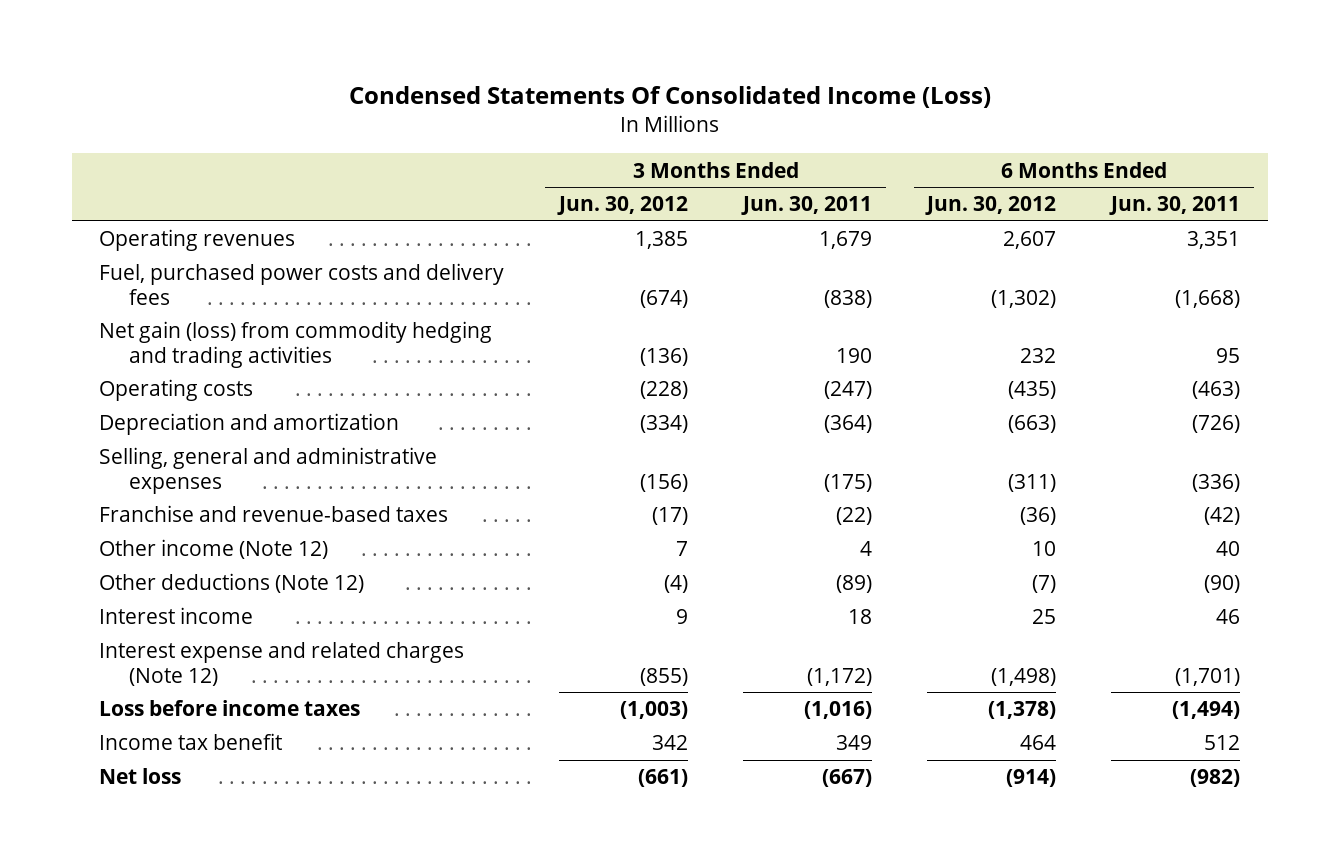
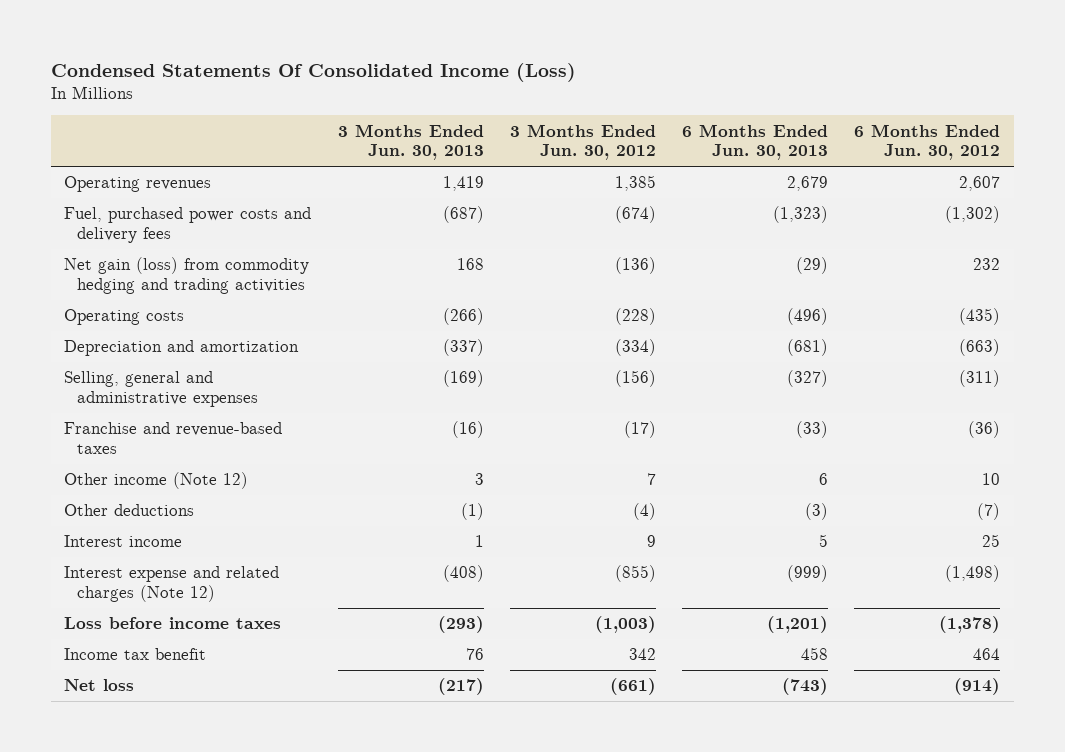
[741,196,873,216] Jun. 30, 2011 -> none
[1109,196,1241,216] Jun. 30, 2011 -> none
none -> [337,123,484,161] 3 Months Ended Jun. 30, 2013
none -> [682,123,829,161] 6 Months Ended Jun. 30, 2013
[99,573,365,594] Other deductions (Note 12) -> [64,504,195,517] Other deductions

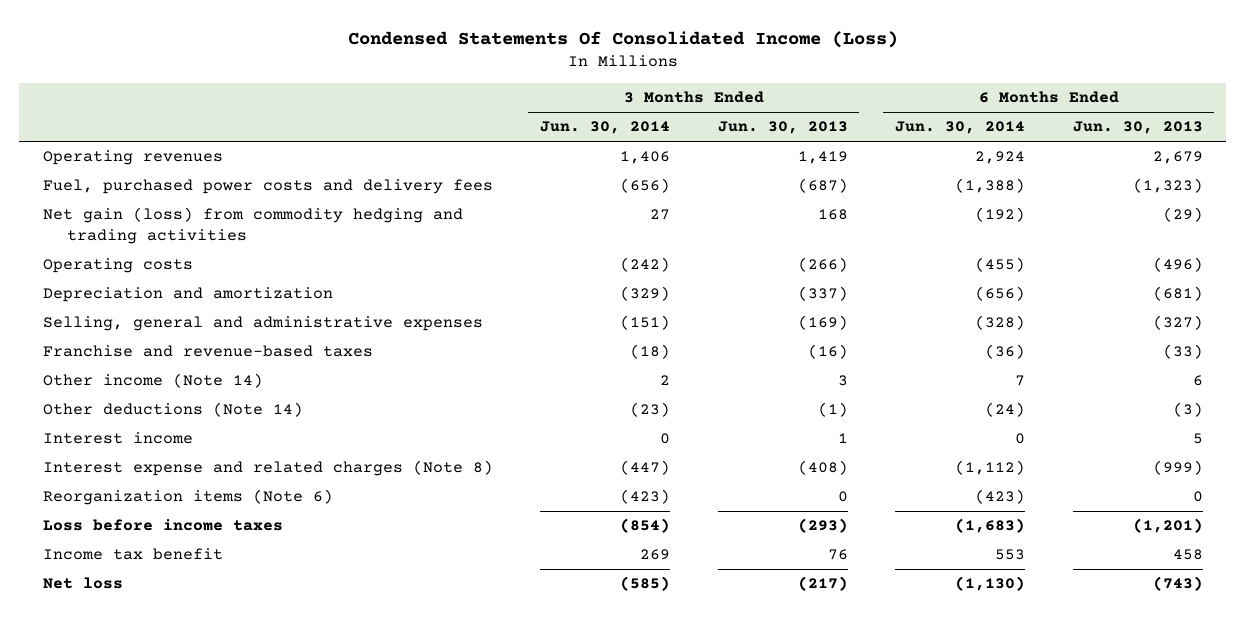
[509,123,656,161] 3 Months Ended Jun. 30, 2012 -> none
[854,123,1001,161] 6 Months Ended Jun. 30, 2012 -> none
none -> [540,121,671,135] Jun. 30, 2014
none -> [895,121,1026,135] Jun. 30, 2014
[64,472,249,490] Other income (Note 12) -> [42,373,263,389] Other income (Note 14)
[64,504,195,517] Other deductions -> [42,402,303,418] Other deductions (Note 14)
[64,566,280,602] Interest expense and related charges (Note 12) -> [42,460,493,477] Interest expense and related charges (Note 8)
none -> [42,489,333,506] Reorganization items (Note 6)

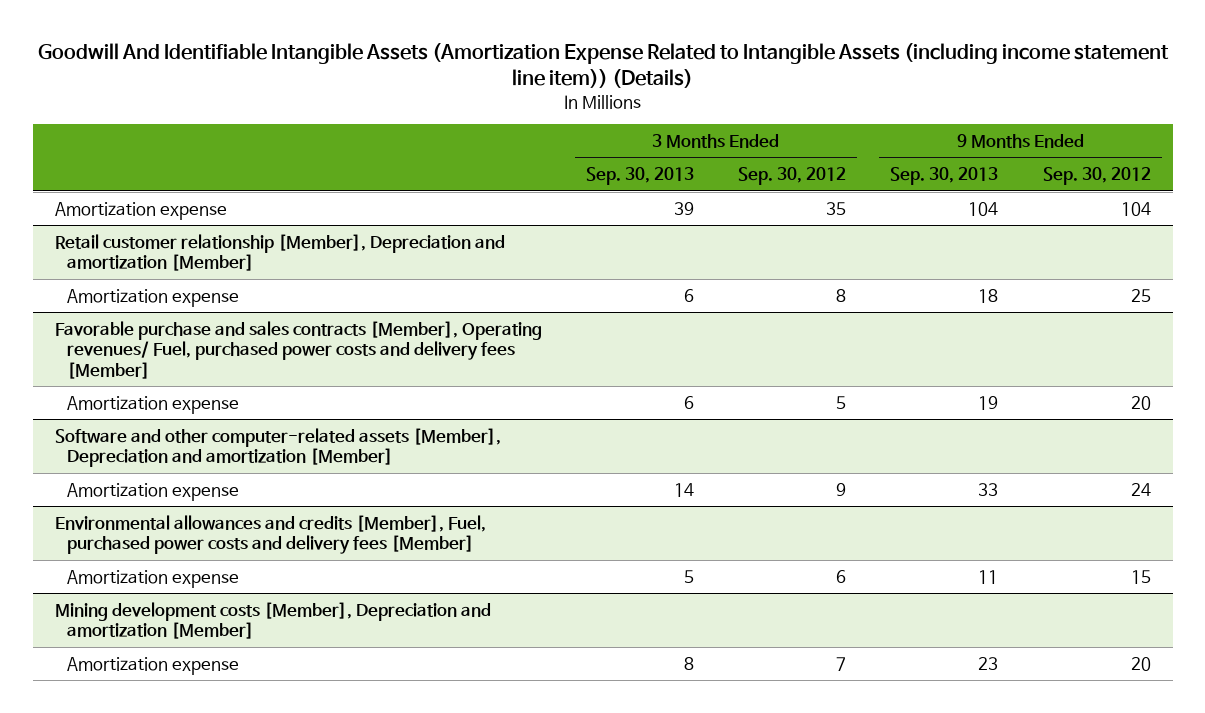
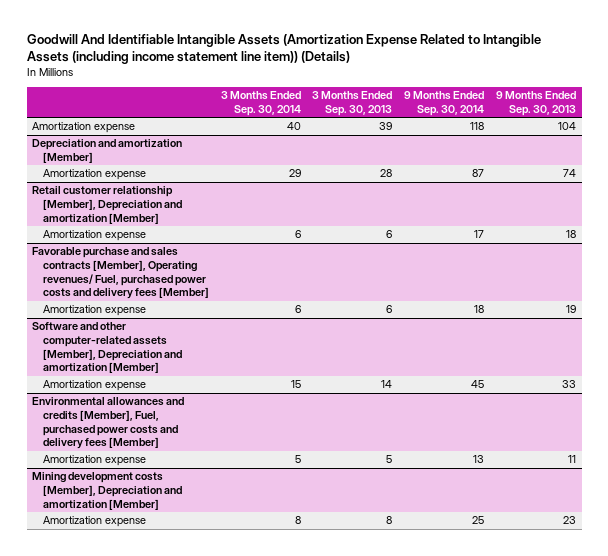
[738,167,847,186] Sep. 30, 2012 -> none
[1042,167,1151,186] Sep. 30, 2012 -> none
none -> [220,91,301,117] 3 Months Ended Sep. 30, 2014
none -> [404,91,485,117] 9 Months Ended Sep. 30, 2014
none -> [32,139,183,164] Depreciation and amortization [Member]
none -> [42,169,146,181] Amortization expense

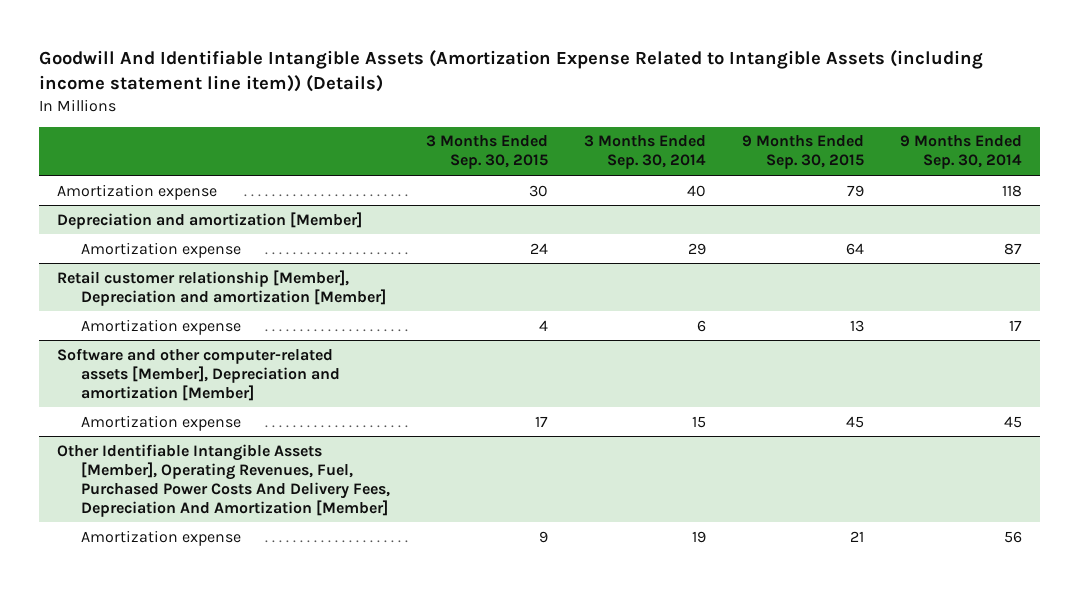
[312,91,393,117] 3 Months Ended Sep. 30, 2013 -> none
[495,91,576,117] 9 Months Ended Sep. 30, 2013 -> none
none -> [425,135,548,170] 3 Months Ended Sep. 30, 2015
none -> [741,135,864,170] 9 Months Ended Sep. 30, 2015
[32,247,209,300] Favorable purchase and sales contracts [Member], Operating revenues/ Fuel, purchased power costs and delivery fees [Member] -> none
[42,305,146,317] Amortization expense -> none
[32,397,185,450] Environmental allowances and credits [Member], Fuel, purchased power costs and delivery fees [Member] -> none
[32,472,182,510] Mining development costs [Member], Depreciation and amortization [Member] -> none
[42,516,146,528] Amortization expense -> none
none -> [57,443,390,517] Other Identifiable Intangible Assets [Member], Operating Revenues, Fuel, Purchased Power Costs And Delivery Fees, Depreciation And Amortization [Member]
[294,455,301,464] 5 -> [691,530,706,543] 19
[473,455,485,464] 13 -> [1003,530,1022,543] 56

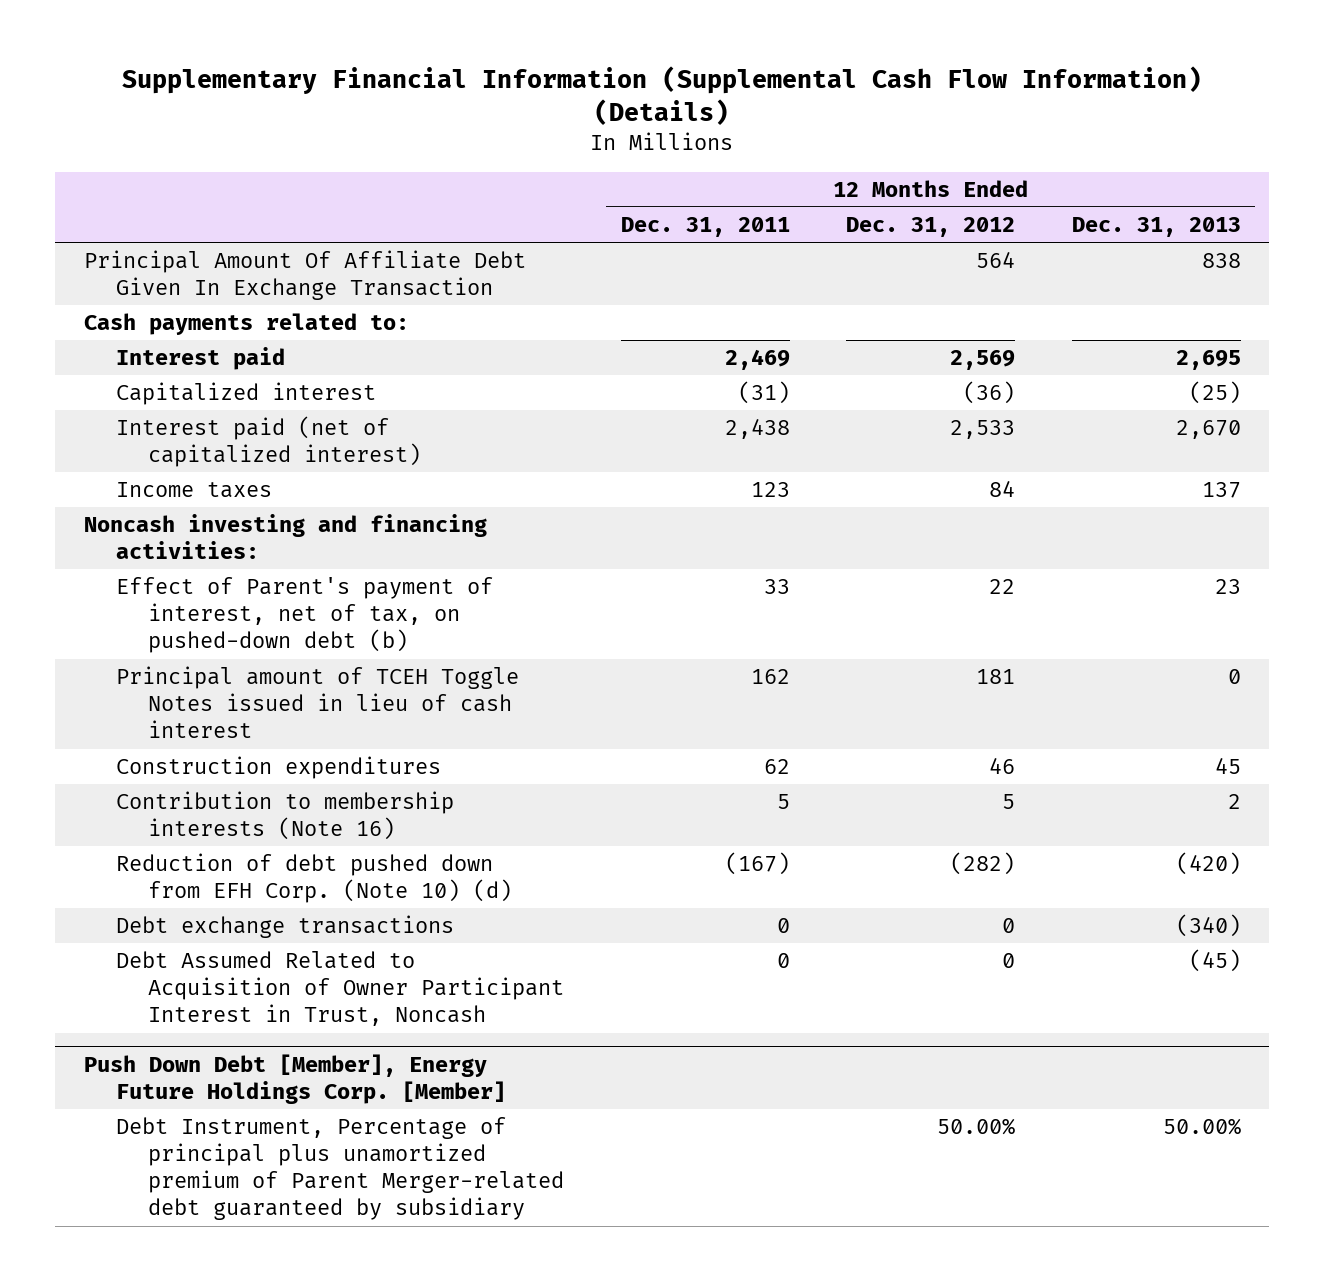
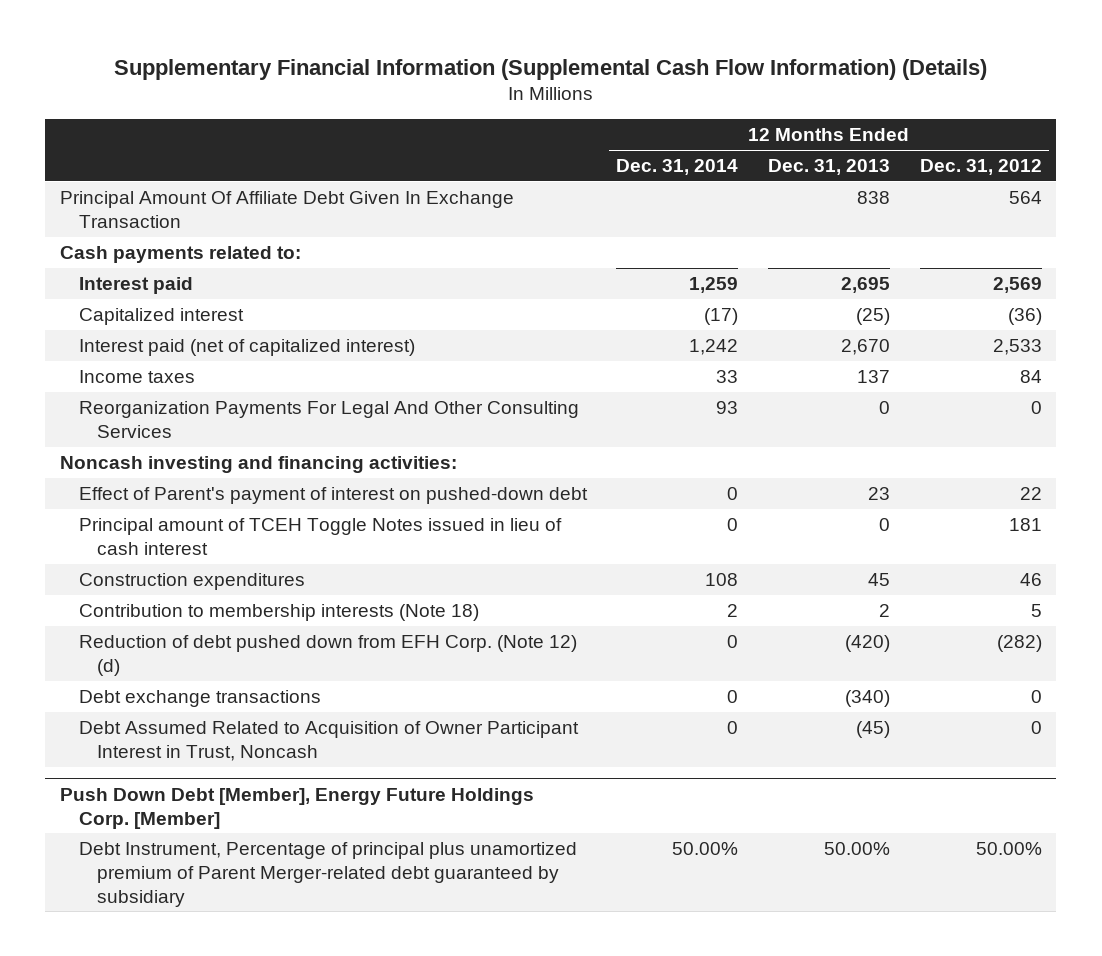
[620,216,790,237] Dec. 31, 2011 -> none
none -> [616,158,739,175] Dec. 31, 2014
none -> [78,400,579,438] Reorganization Payments For Legal And Other Consulting Services
[115,577,493,654] Effect of Parent's payment of interest, net of tax, on pushed-down debt (b) -> [78,486,588,504] Effect of Parent's payment of interest on pushed-down debt
[115,791,454,841] Contribution to membership interests (Note 16) -> [78,603,479,621] Contribution to membership interests (Note 18)
[115,853,512,904] Reduction of debt pushed down from EFH Corp. (Note 10) (d) -> [78,634,577,676] Reduction of debt pushed down from EFH Corp. (Note 12) (d)

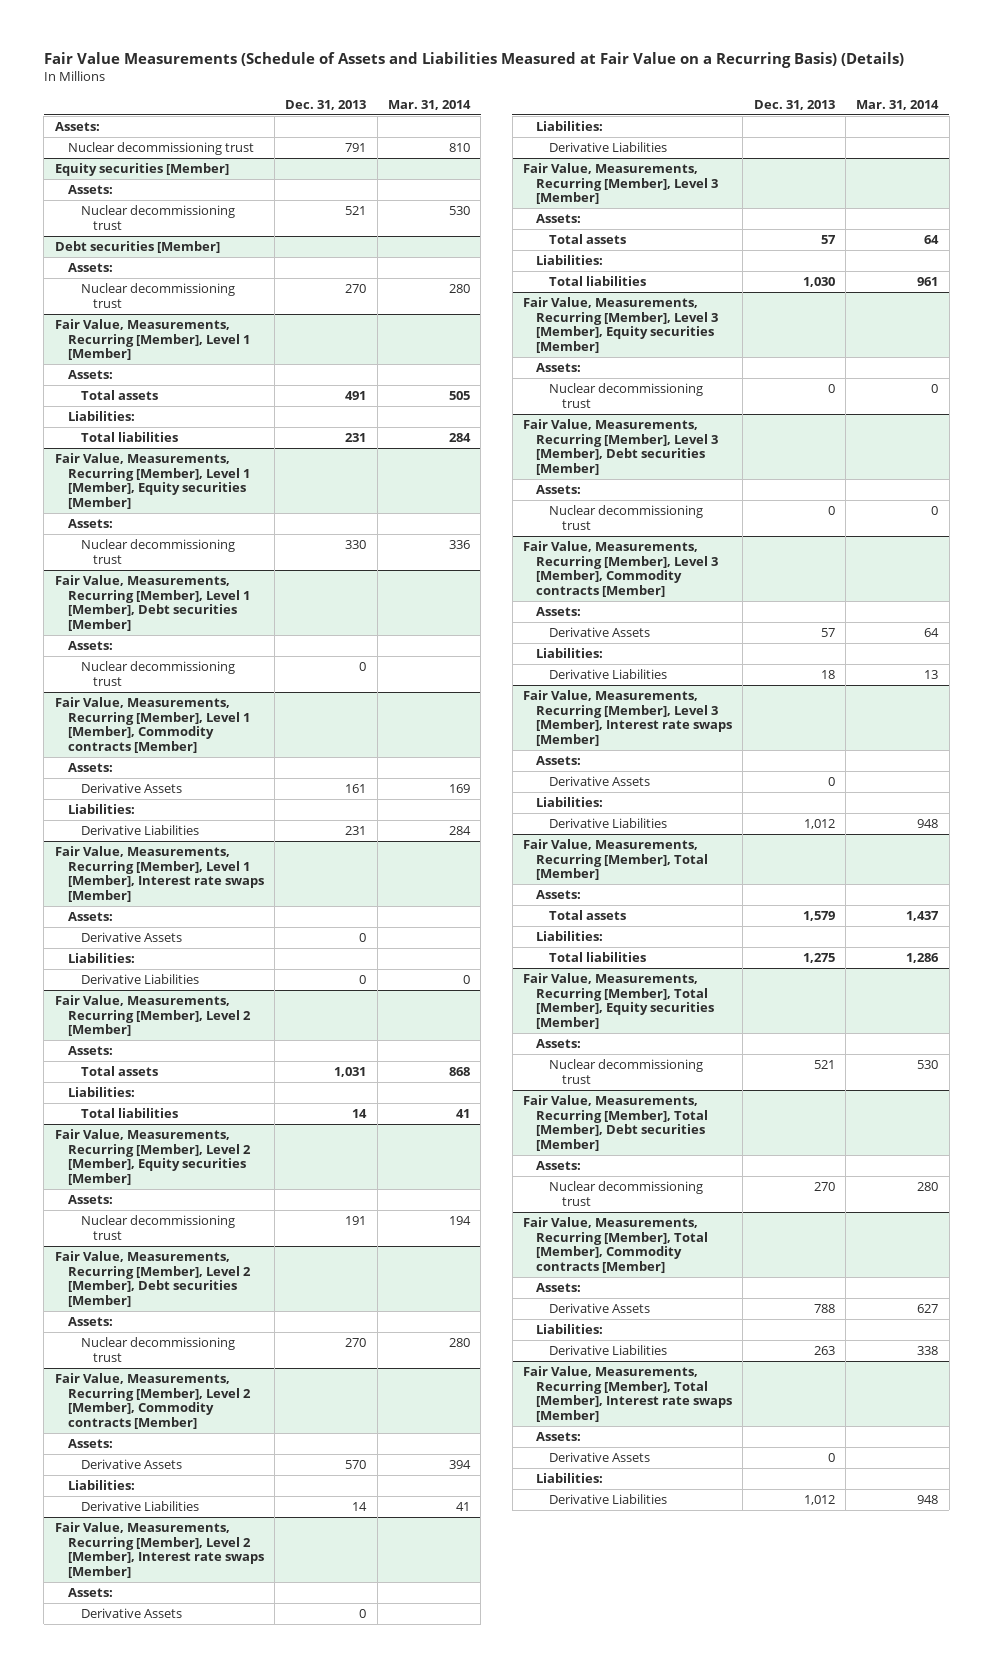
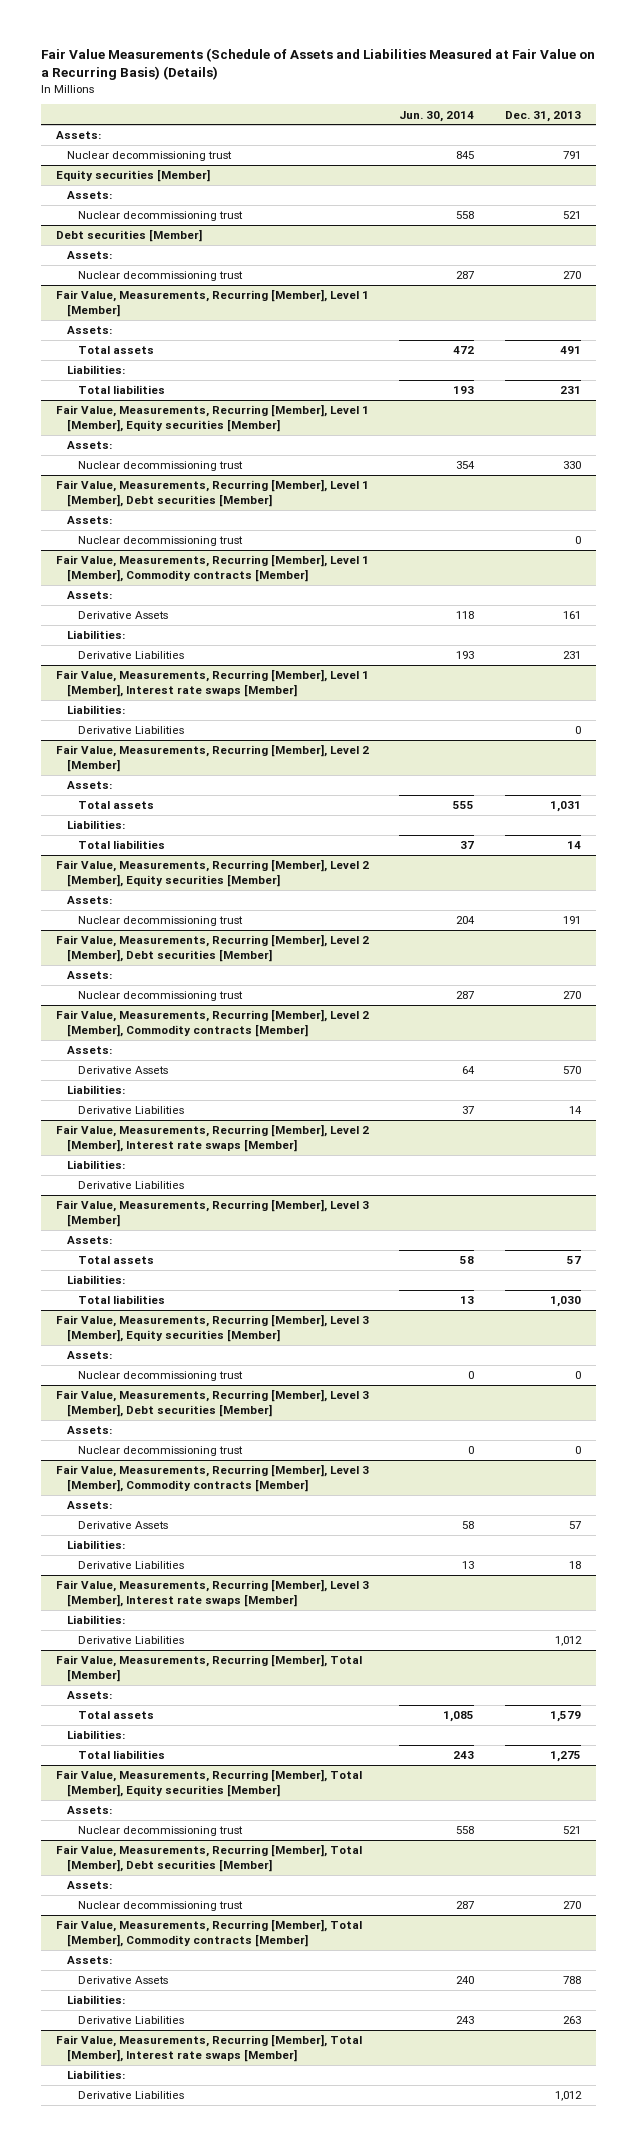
[387,99,471,110] Mar. 31, 2014 -> none
none -> [399,110,475,122] Jun. 30, 2014
[67,912,113,922] Assets: -> none
[80,932,182,943] Derivative Assets -> none
[67,1588,113,1598] Assets: -> none
[80,1608,182,1619] Derivative Assets -> none
[536,756,582,766] Assets: -> none
[548,776,650,787] Derivative Assets -> none
[536,1432,582,1442] Assets: -> none
[548,1452,650,1463] Derivative Assets -> none

